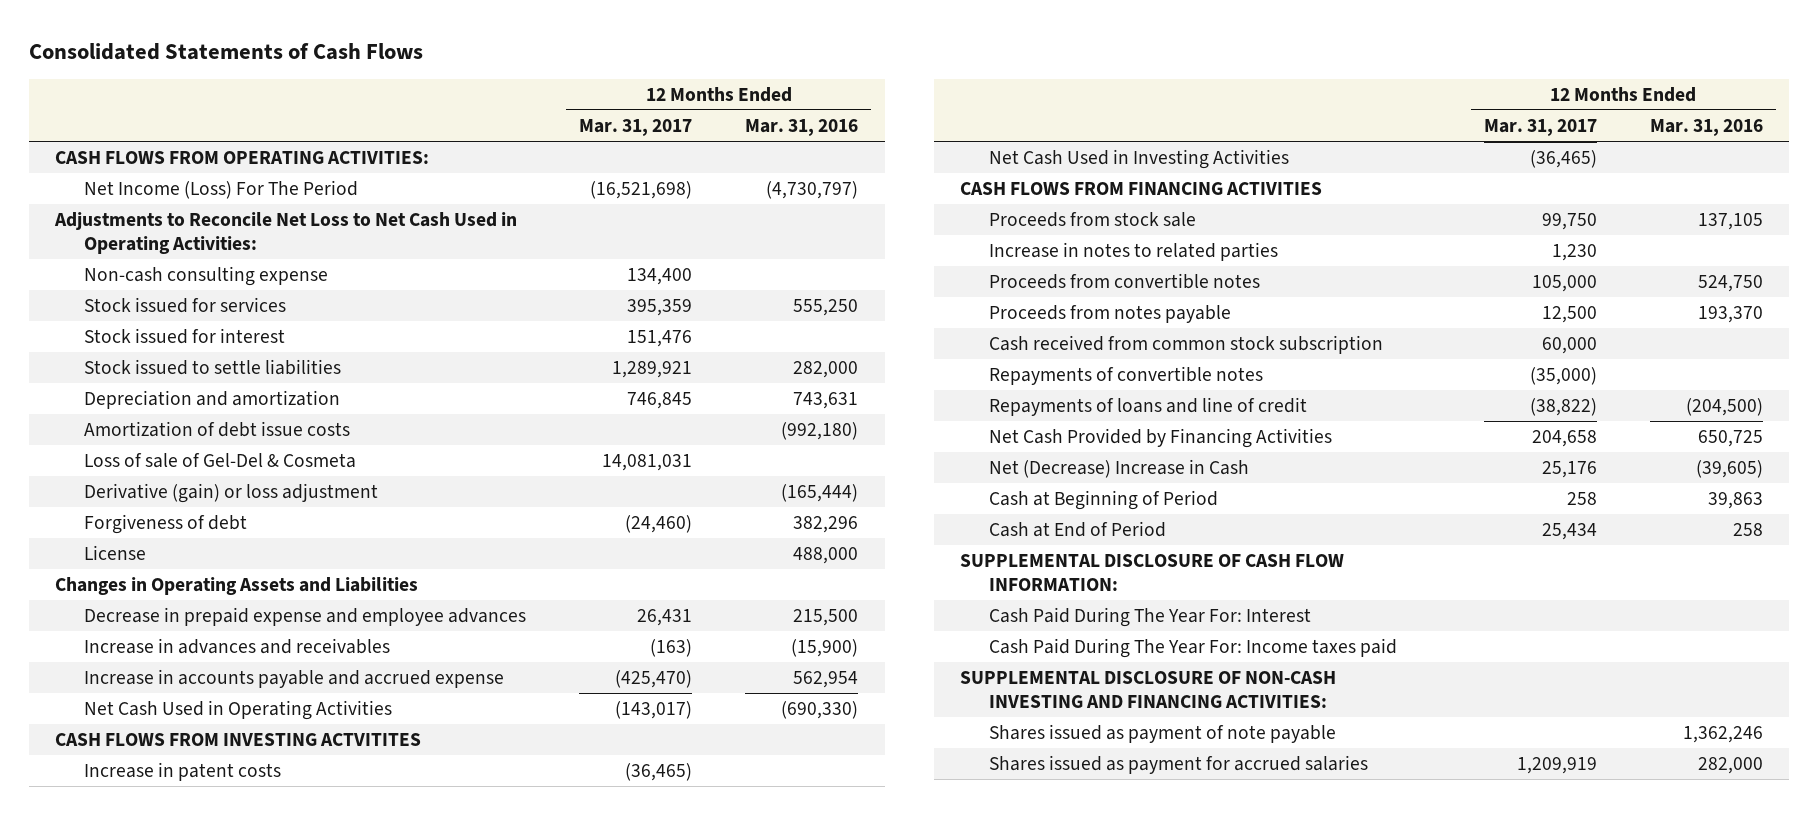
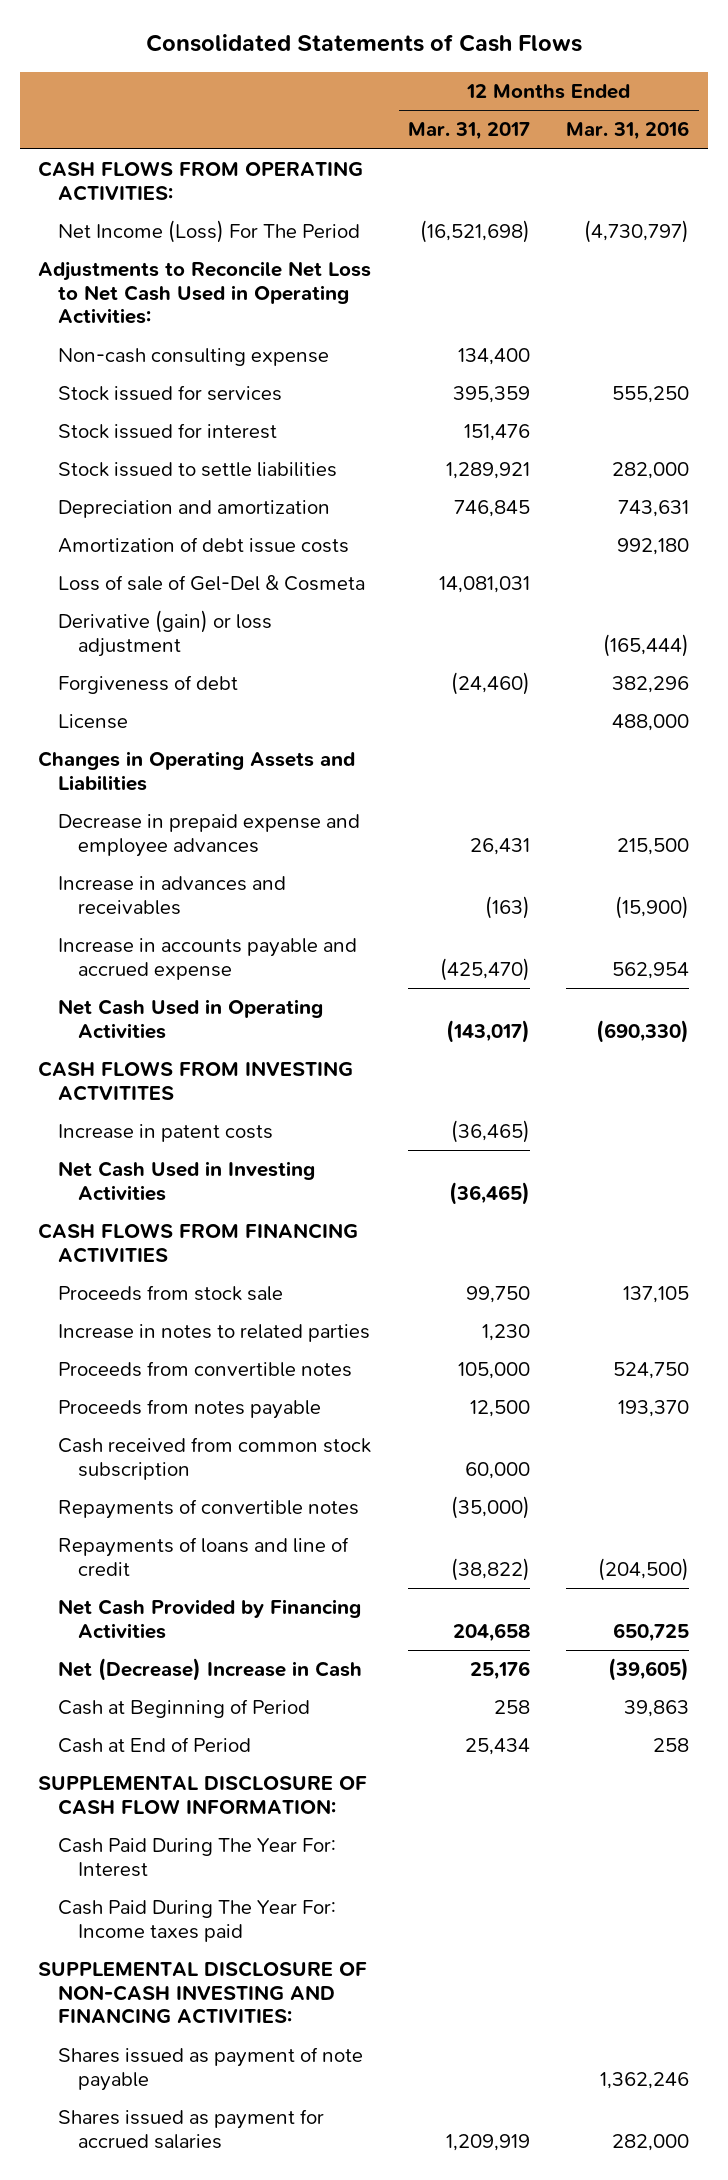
[781,422,859,441] (992,180) -> [617,538,690,556] 992,180

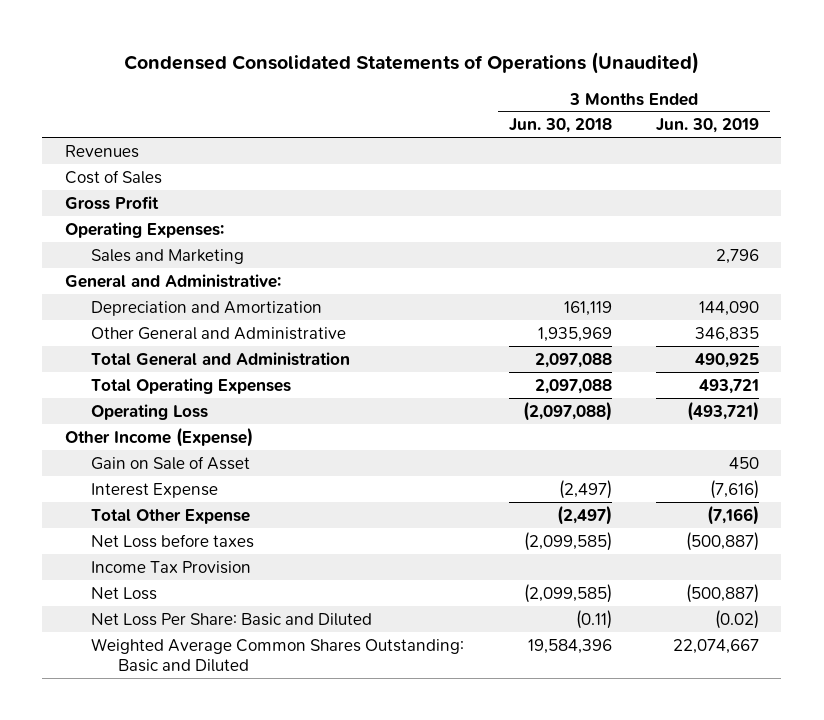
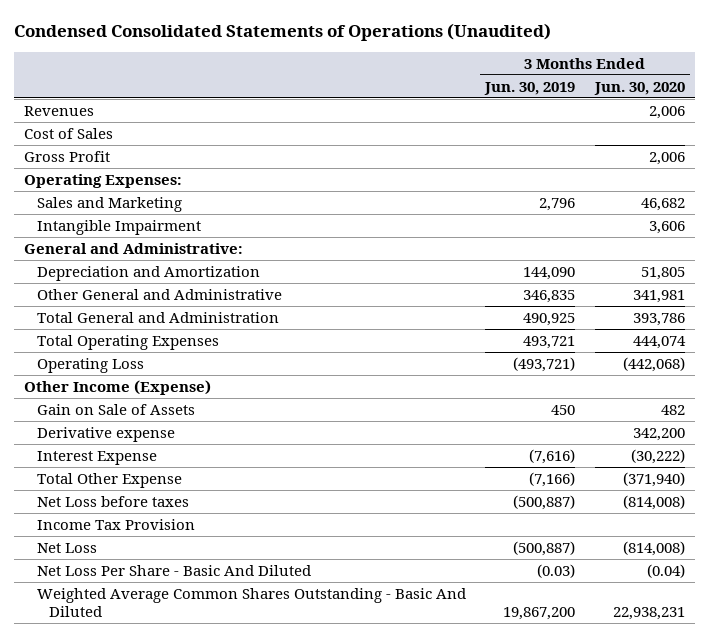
[508,118,612,134] Jun. 30, 2018 -> none
none -> [593,81,685,95] Jun. 30, 2020
none -> [36,219,201,235] Intangible Impairment
[91,455,251,470] Gain on Sale of Asset -> [36,403,195,415] Gain on Sale of Assets
none -> [36,426,175,442] Derivative expense
[91,612,373,626] Net Loss Per Share: Basic and Diluted -> [36,564,311,576] Net Loss Per Share - Basic And Diluted
[715,609,760,629] (0.02) -> [537,563,576,578] (0.03)
[91,637,465,672] Weighted Average Common Shares Outstanding: Basic and Diluted -> [36,587,466,618] Weighted Average Common Shares Outstanding - Basic And Diluted
[673,638,760,654] 22,074,667 -> [503,607,576,621] 19,867,200

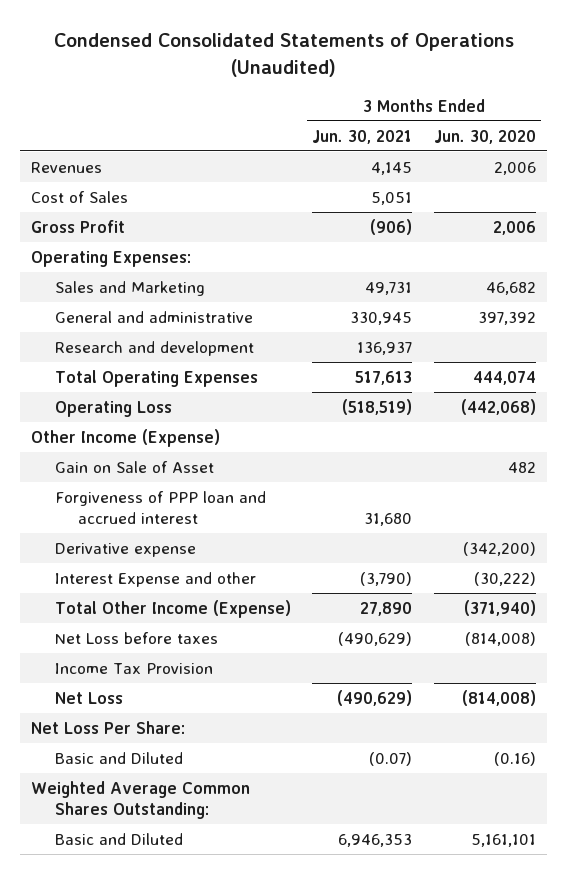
[484,81,576,95] Jun. 30, 2019 -> none
none -> [312,129,413,144] Jun. 30, 2021
[36,219,201,235] Intangible Impairment -> none
[23,242,243,254] General and Administrative: -> none
[36,265,260,281] Depreciation and Amortization -> none
[36,288,282,300] Other General and Administrative -> none
[36,311,279,323] Total General and Administration -> [54,310,253,323] General and administrative
[632,312,685,326] 393,786 -> [477,311,536,325] 397,392
none -> [54,340,254,356] Research and development
[36,403,195,415] Gain on Sale of Assets -> [54,460,214,473] Gain on Sale of Asset
none -> [54,490,266,524] Forgiveness of PPP loan and accrued interest
[632,427,685,441] 342,200 -> [462,541,536,556] (342,200)
[36,450,157,465] Interest Expense -> [54,571,256,587] Interest Expense and other
[36,472,182,488] Total Other Expense -> [54,599,291,618] Total Other Income (Expense)
none -> [31,720,186,734] Net Loss Per Share:
[36,564,311,576] Net Loss Per Share - Basic And Diluted -> [54,751,183,764] Basic and Diluted
[646,563,685,578] (0.04) -> [493,751,536,766] (0.16)
none -> [31,780,251,819] Weighted Average Common Shares Outstanding:
[36,587,466,618] Weighted Average Common Shares Outstanding - Basic And Diluted -> [54,832,183,845] Basic and Diluted
[612,607,685,621] 22,938,231 -> [470,833,536,847] 5,161,101

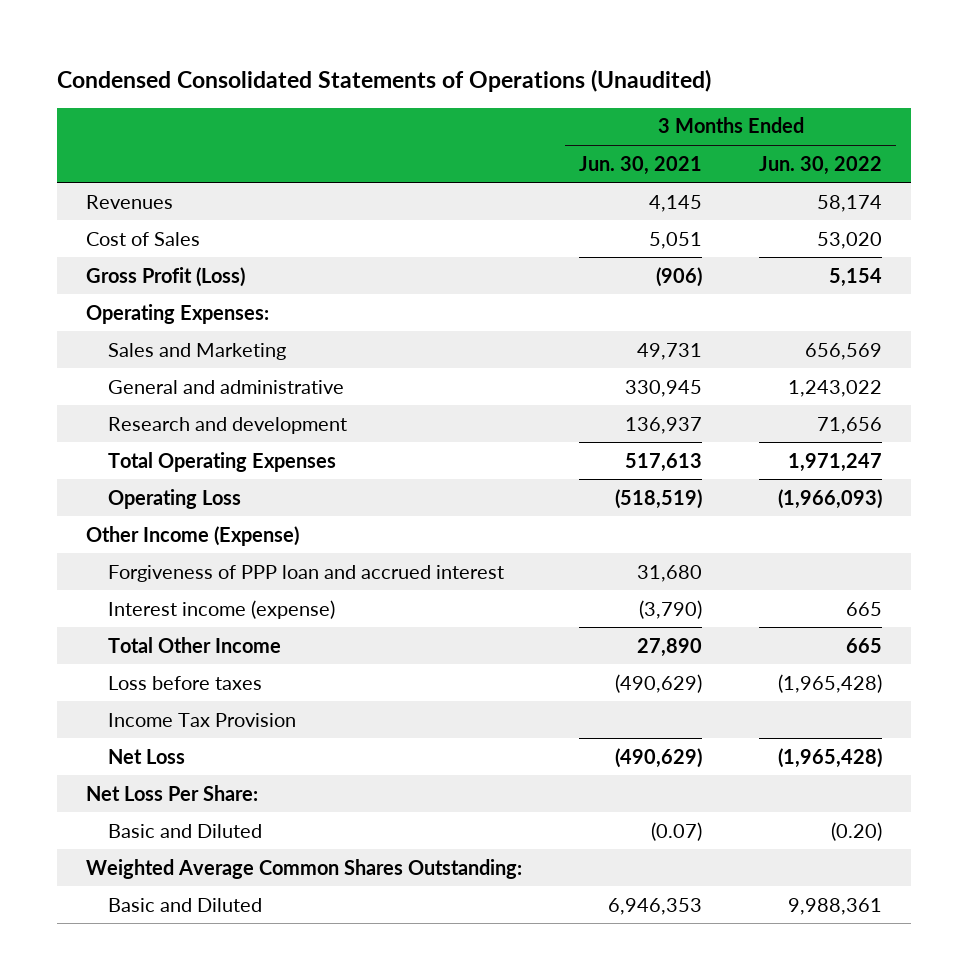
[433,129,536,144] Jun. 30, 2020 -> none
none -> [759,155,883,175] Jun. 30, 2022
[31,219,126,233] Gross Profit -> [85,266,245,287] Gross Profit (Loss)
[54,460,214,473] Gain on Sale of Asset -> none
[54,542,196,557] Derivative expense -> none
[54,571,256,587] Interest Expense and other -> [107,599,335,619] Interest income (expense)
[54,599,291,618] Total Other Income (Expense) -> [107,636,281,653] Total Other Income
[54,631,218,644] Net Loss before taxes -> [107,675,262,690] Loss before taxes

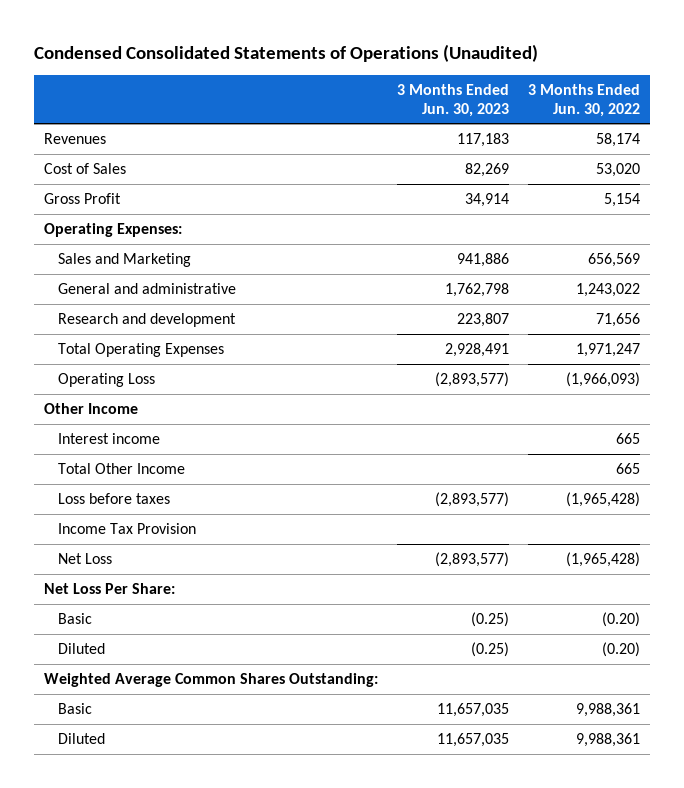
[579,155,703,175] Jun. 30, 2021 -> none
none -> [397,84,510,117] 3 Months Ended Jun. 30, 2023
[85,266,245,287] Gross Profit (Loss) -> [43,193,121,205] Gross Profit
[107,564,504,582] Forgiveness of PPP loan and accrued interest -> none
[85,525,299,546] Other Income (Expense) -> [43,403,138,415] Other Income
[107,599,335,619] Interest income (expense) -> [58,433,161,445] Interest income
[107,823,262,838] Basic and Diluted -> [58,613,93,625] Basic
none -> [58,643,106,655] Diluted
[107,897,262,912] Basic and Diluted -> [58,703,93,715] Basic
none -> [58,733,106,745] Diluted

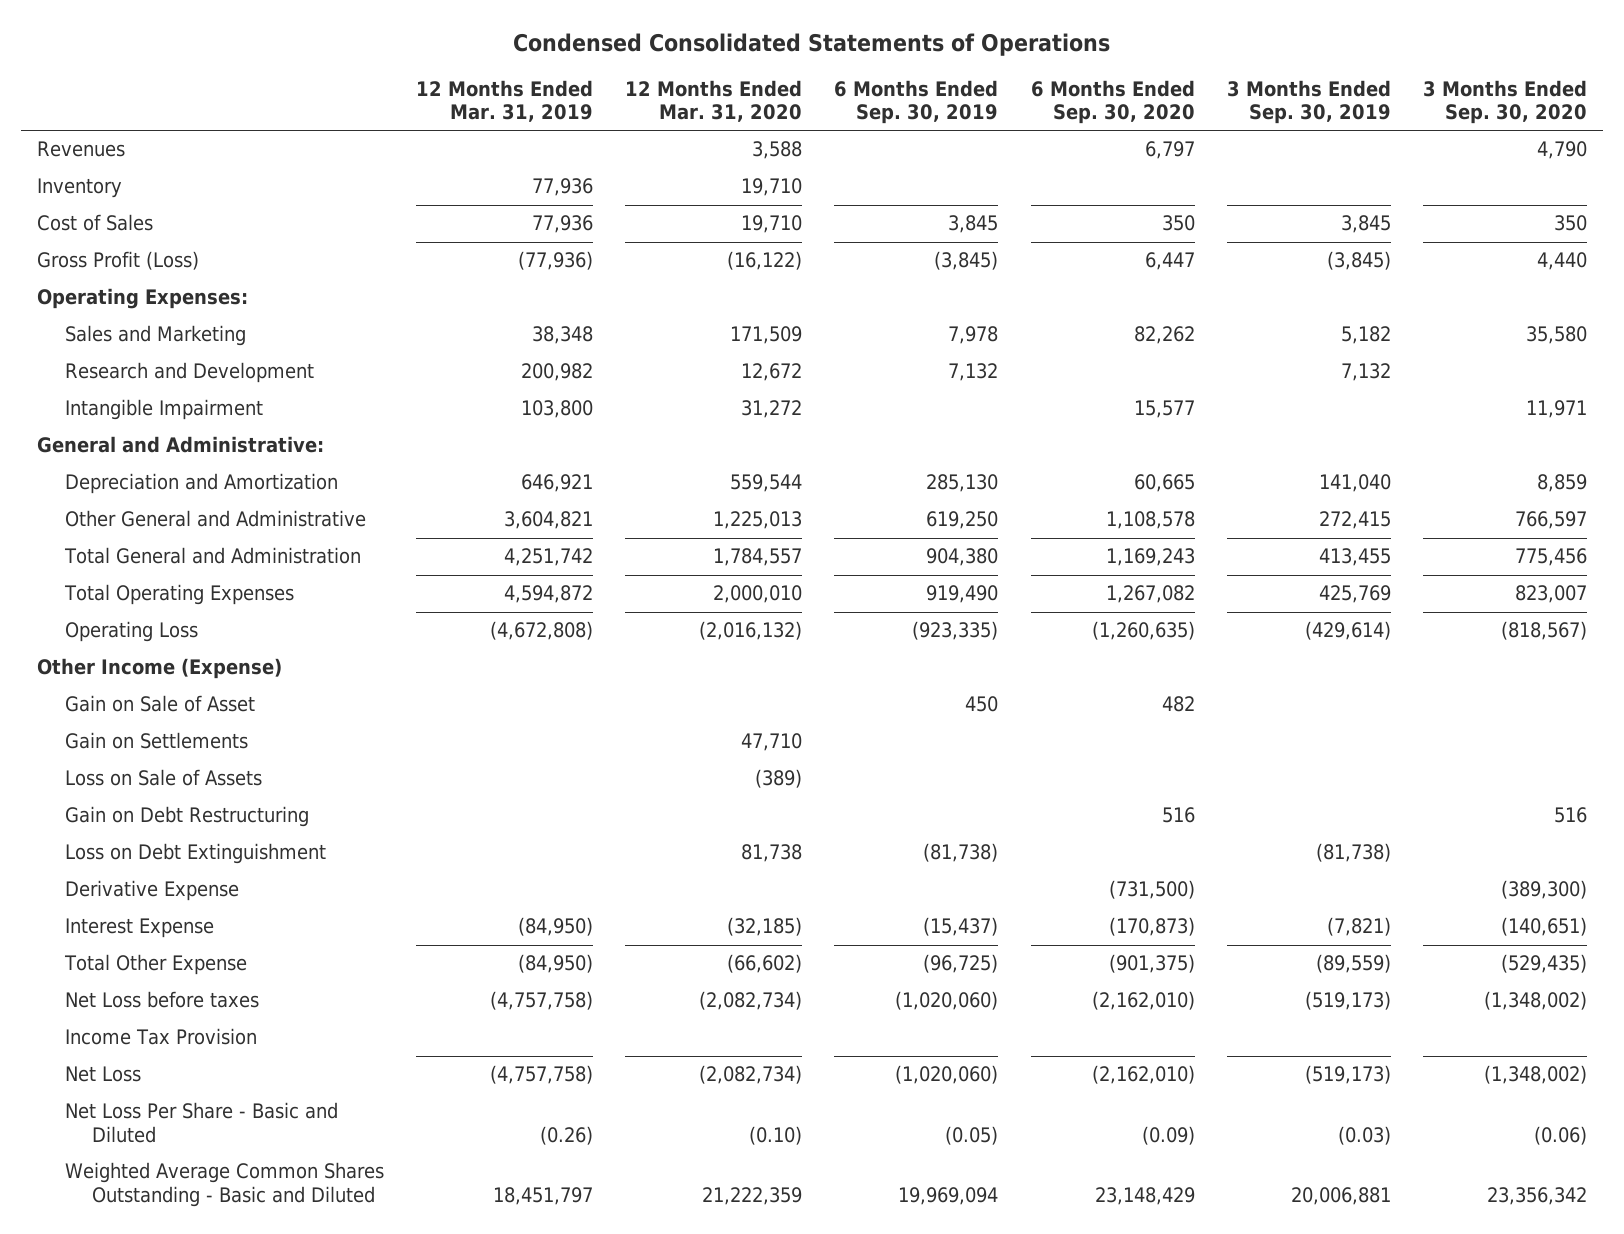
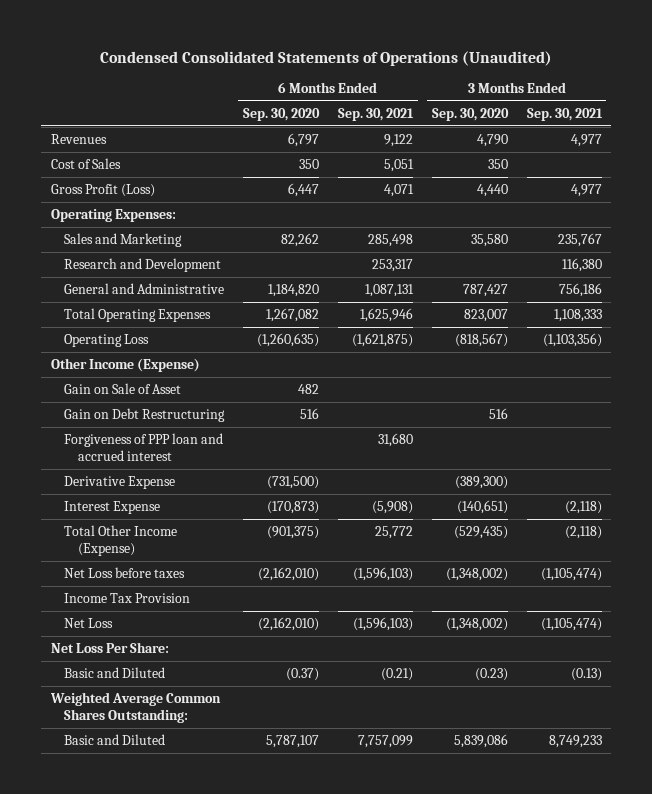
[513,32,1111,56] Condensed Consolidated Statements of Operations -> [100,50,553,66] Condensed Consolidated Statements of Operations (Unaudited)
[415,79,593,123] 12 Months Ended Mar. 31, 2019 -> none
[625,79,803,123] 12 Months Ended Mar. 31, 2020 -> none
[834,79,999,125] 6 Months Ended Sep. 30, 2019 -> none
[1226,79,1391,125] 3 Months Ended Sep. 30, 2019 -> none
none -> [337,107,414,121] Sep. 30, 2021
none -> [526,107,603,121] Sep. 30, 2021
[36,178,122,199] Inventory -> none
[64,399,263,421] Intangible Impairment -> none
[36,436,324,454] General and Administrative: -> none
[64,473,338,495] Depreciation and Amortization -> none
[64,510,366,528] Other General and Administrative -> none
[63,547,361,565] Total General and Administration -> [64,282,225,294] General and Administrative
[1105,548,1195,567] 1,169,243 -> [268,283,320,297] 1,184,820
[1515,548,1588,567] 775,456 -> [462,283,508,297] 787,427
[64,732,248,750] Gain on Settlements -> none
[64,769,262,787] Loss on Sale of Assets -> none
[64,843,326,865] Loss on Debt Extinguishment -> none
none -> [64,432,224,462] Forgiveness of PPP loan and accrued interest
[63,954,247,976] Total Other Expense -> [64,524,178,557] Total Other Income (Expense)
none -> [50,641,169,653] Net Loss Per Share:
[64,1102,338,1143] Net Loss Per Share - Basic and Diluted -> [64,666,166,678] Basic and Diluted
[1141,1125,1195,1145] (0.09) -> [286,667,320,681] (0.37)
[1534,1125,1588,1145] (0.06) -> [474,667,508,681] (0.23)
none -> [49,691,221,724] Weighted Average Common Shares Outstanding:
[64,1162,384,1207] Weighted Average Common Shares Outstanding - Basic and Diluted -> [64,733,166,745] Basic and Diluted
[1094,1186,1195,1205] 23,148,429 -> [266,734,320,748] 5,787,107
[1487,1186,1588,1205] 23,356,342 -> [453,733,508,748] 5,839,086

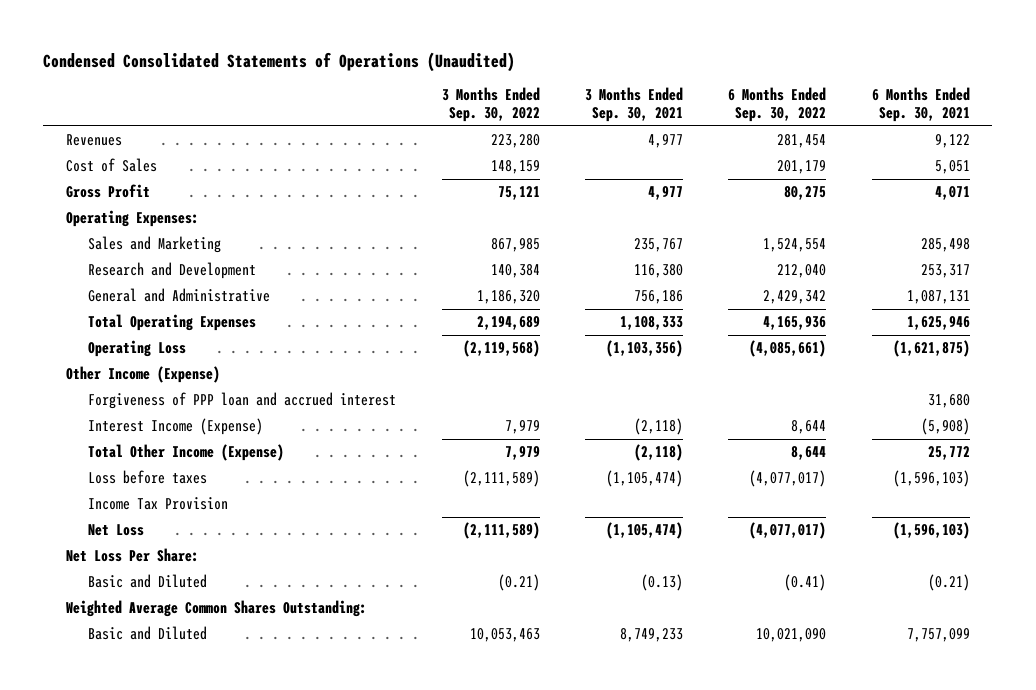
[243,107,321,121] Sep. 30, 2020 -> none
[431,107,509,121] Sep. 30, 2020 -> none
none -> [441,87,540,123] 3 Months Ended Sep. 30, 2022
none -> [728,87,827,123] 6 Months Ended Sep. 30, 2022
[50,183,155,197] Gross Profit (Loss) -> [65,184,150,199] Gross Profit
[64,382,182,394] Gain on Sale of Asset -> none
[64,407,226,422] Gain on Debt Restructuring -> none
[64,475,176,489] Derivative Expense -> none
[64,500,161,514] Interest Expense -> [88,418,264,436] Interest Income (Expense)
[64,566,186,578] Net Loss before taxes -> [88,470,208,485] Loss before taxes

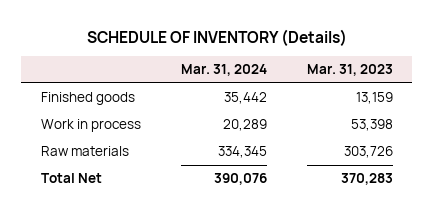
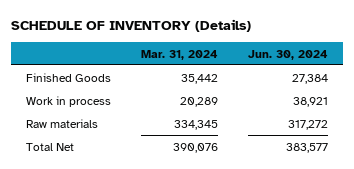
[306,64,393,77] Mar. 31, 2023 -> none
none -> [248,49,329,60] Jun. 30, 2024
[41,92,136,106] Finished goods -> [26,72,112,82] Finished Goods

